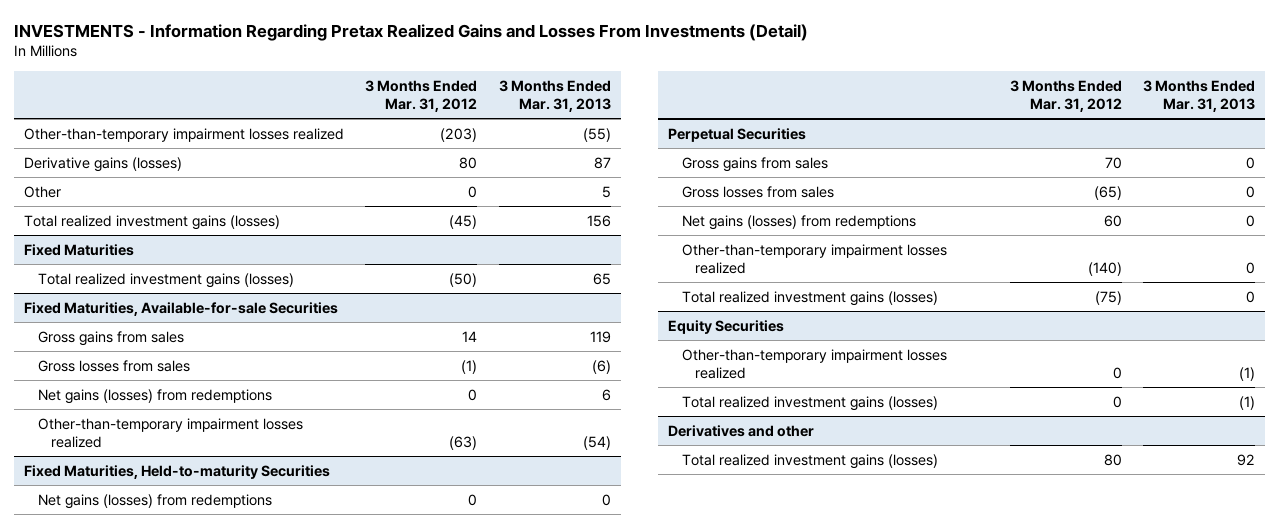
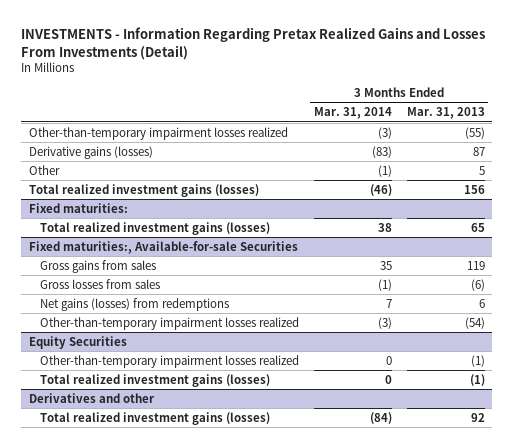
[365,79,478,113] 3 Months Ended Mar. 31, 2012 -> none
none -> [313,107,392,120] Mar. 31, 2014
[24,243,135,256] Fixed Maturities -> [28,202,128,213] Fixed maturities:
[24,301,339,316] Fixed Maturities, Available-for-sale Securities -> [28,240,298,254] Fixed maturities:, Available-for-sale Securities
[24,464,331,479] Fixed Maturities, Held-to-maturity Securities -> none
[37,493,272,509] Net gains (losses) from redemptions -> none
[668,127,807,142] Perpetual Securities -> none
[681,156,828,172] Gross gains from sales -> none
[681,185,834,198] Gross losses from sales -> none
[681,214,916,230] Net gains (losses) from redemptions -> none
[681,243,947,275] Other-than-temporary impairment losses realized -> none
[681,290,938,306] Total realized investment gains (losses) -> none

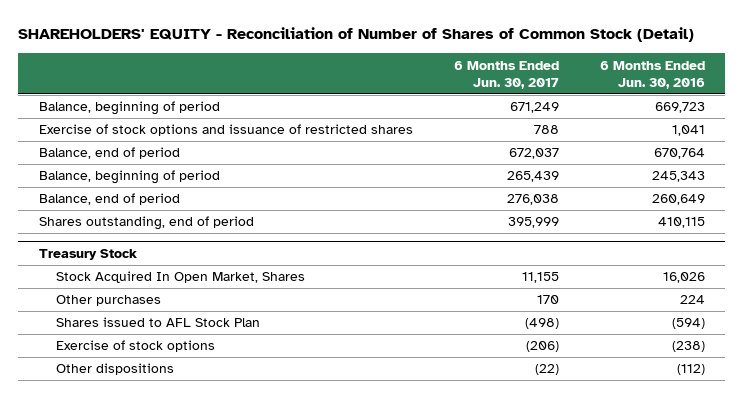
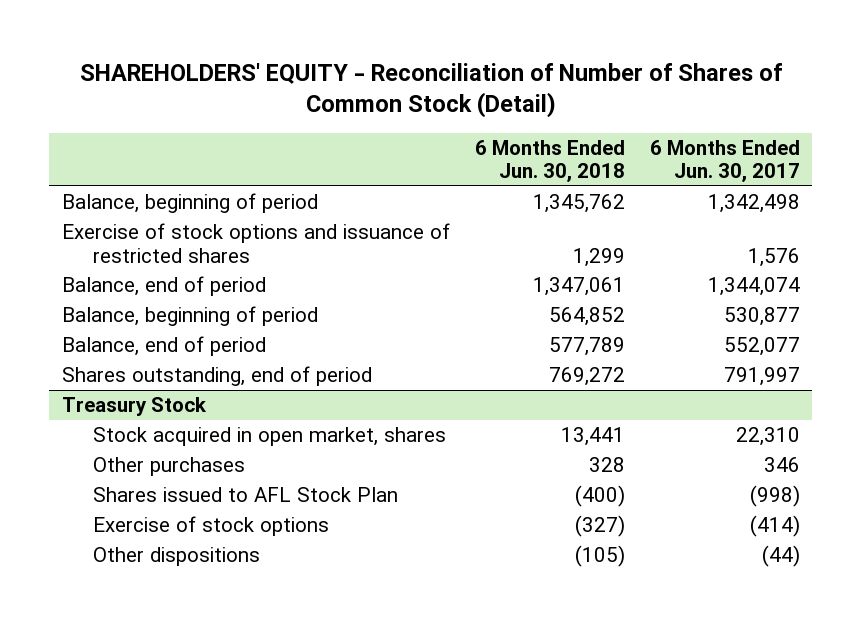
[599,60,705,89] 6 Months Ended Jun. 30, 2016 -> none
none -> [474,139,625,183] 6 Months Ended Jun. 30, 2018
[509,102,559,114] 671,249 -> [707,194,800,214] 1,342,498
[533,125,559,135] 788 -> [747,247,800,267] 1,576
[508,148,559,160] 672,037 -> [707,277,800,297] 1,344,074
[506,171,559,183] 265,439 -> [723,307,800,327] 530,877
[506,194,559,206] 276,038 -> [723,337,800,357] 552,077
[507,217,559,229] 395,999 -> [723,367,800,387] 791,997
[55,271,305,284] Stock Acquired In Open Market, Shares -> [93,427,447,447] Stock acquired in open market, shares
[521,272,559,284] 11,155 -> [735,427,800,447] 22,310
[536,295,559,305] 170 -> [763,457,800,473] 346
[524,318,559,330] (498) -> [749,485,800,508] (998)
[525,341,559,353] (206) -> [749,515,800,538] (414)
[534,364,559,376] (22) -> [761,545,800,568] (44)

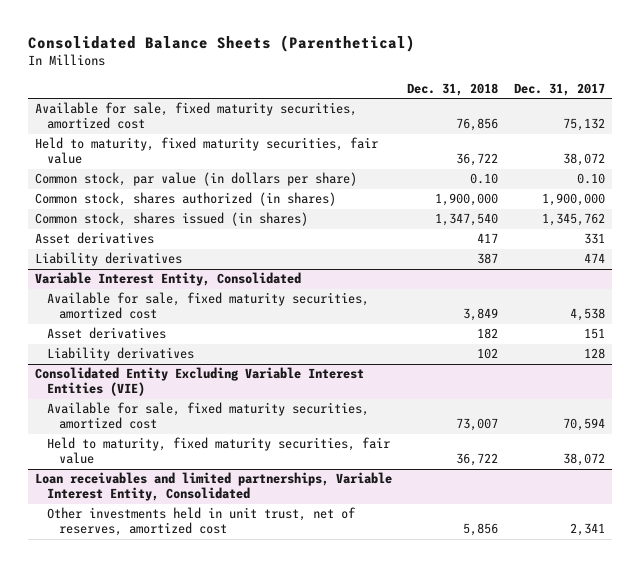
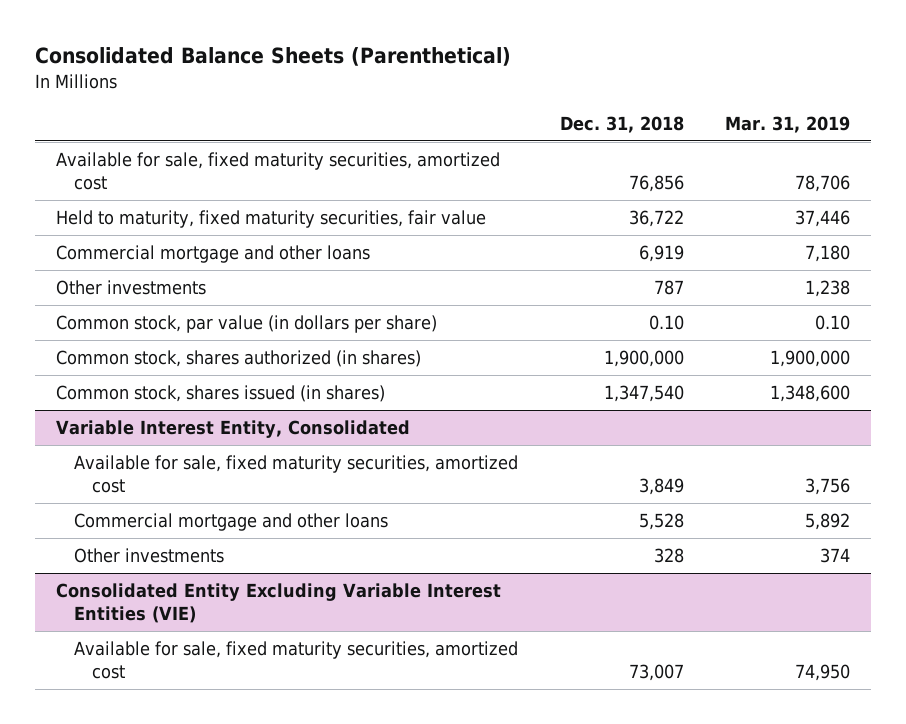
[513,82,605,96] Dec. 31, 2017 -> none
none -> [725,115,851,133] Mar. 31, 2019
none -> [55,245,370,264] Commercial mortgage and other loans
none -> [55,280,206,296] Other investments
[35,232,155,245] Asset derivatives -> none
[35,252,183,267] Liability derivatives -> none
[47,327,167,340] Asset derivatives -> none
[47,347,195,362] Liability derivatives -> none
none -> [73,513,388,532] Commercial mortgage and other loans
none -> [73,548,224,564] Other investments
[47,437,391,465] Held to maturity, fixed maturity securities, fair value -> none
[35,472,393,502] Loan receivables and limited partnerships, Variable Interest Entity, Consolidated -> none
[47,507,357,537] Other investments held in unit trust, net of reserves, amortized cost -> none

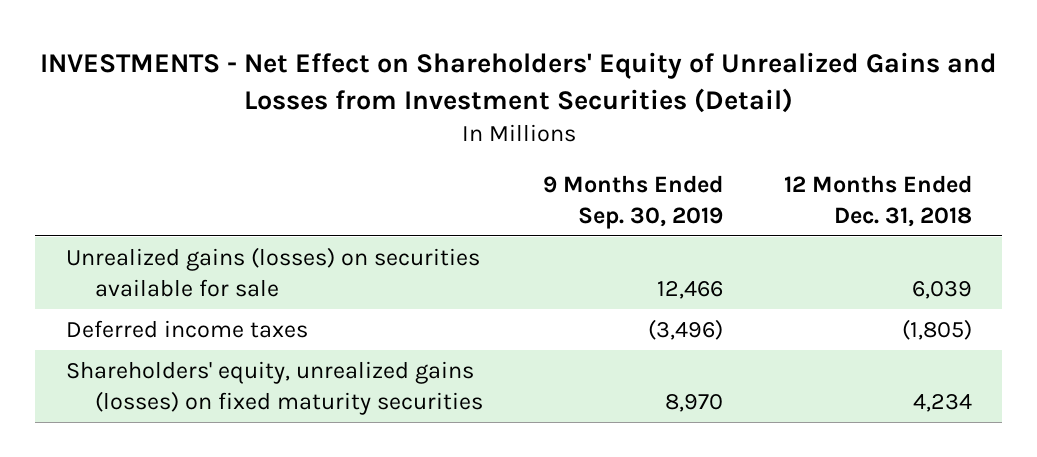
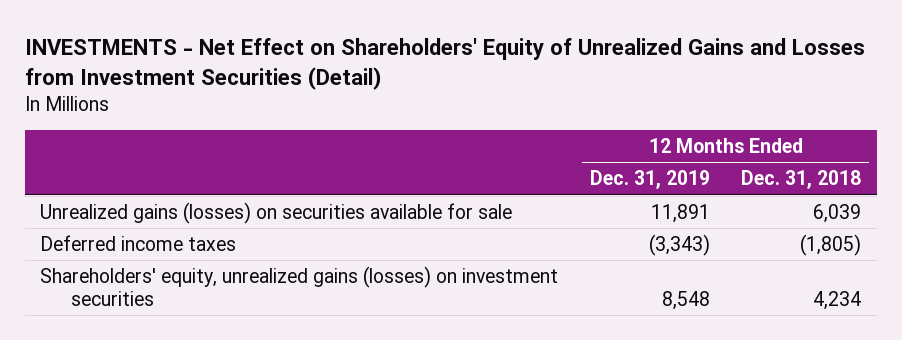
[543,175,724,229] 9 Months Ended Sep. 30, 2019 -> none
none -> [589,170,710,190] Dec. 31, 2019
[65,360,483,415] Shareholders' equity, unrealized gains (losses) on fixed maturity securities -> [40,266,559,307] Shareholders' equity, unrealized gains (losses) on investment securities

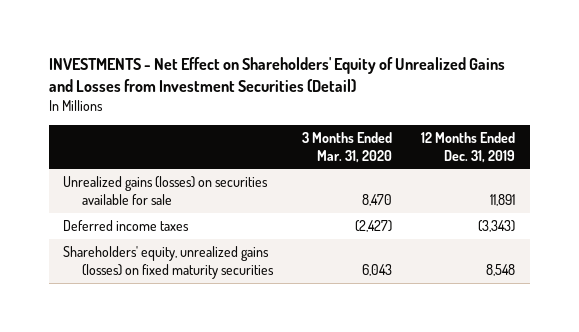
[741,170,862,190] Dec. 31, 2018 -> none
none -> [302,131,393,163] 3 Months Ended Mar. 31, 2020
[40,266,559,307] Shareholders' equity, unrealized gains (losses) on investment securities -> [63,245,275,279] Shareholders' equity, unrealized gains (losses) on fixed maturity securities

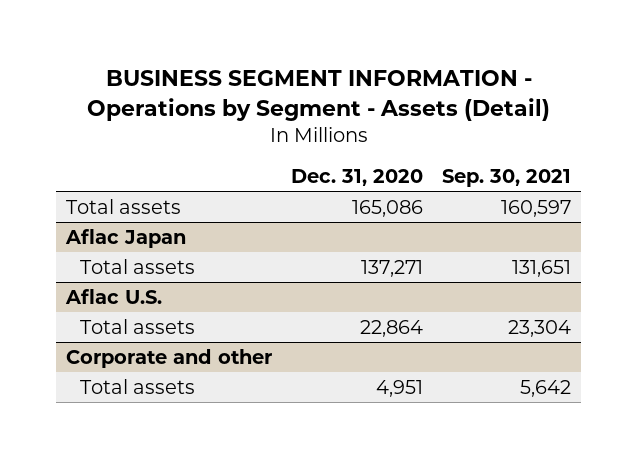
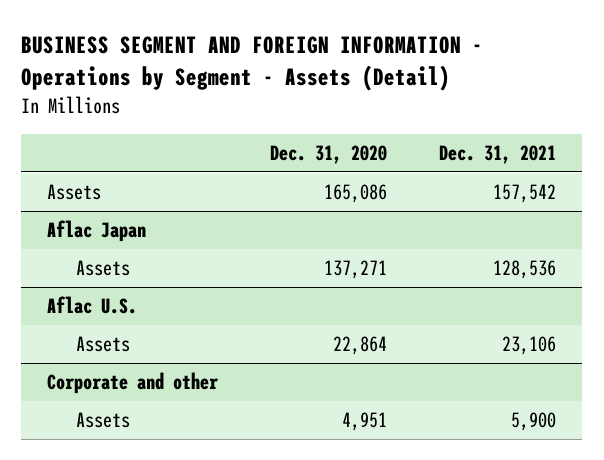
[86,70,550,122] BUSINESS SEGMENT INFORMATION - Operations by Segment - Assets (Detail) -> [21,36,484,92] BUSINESS SEGMENT AND FOREIGN INFORMATION - Operations by Segment - Assets (Detail)
[442,169,572,188] Sep. 30, 2021 -> none
none -> [439,144,557,164] Dec. 31, 2021
[65,198,181,214] Total assets -> [47,184,102,201] Assets
[80,258,196,274] Total assets -> [75,260,130,277] Assets
[80,318,196,334] Total assets -> [75,336,130,353] Assets
[80,378,196,394] Total assets -> [75,412,130,429] Assets

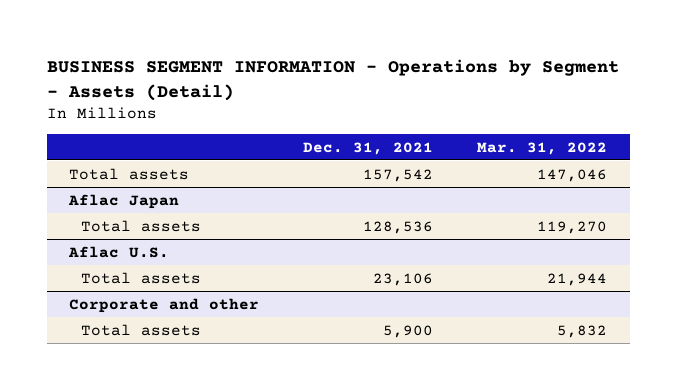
[21,36,484,92] BUSINESS SEGMENT AND FOREIGN INFORMATION - Operations by Segment - Assets (Detail) -> [46,58,619,101] BUSINESS SEGMENT INFORMATION - Operations by Segment - Assets (Detail)
[270,144,388,164] Dec. 31, 2020 -> none
none -> [477,141,608,155] Mar. 31, 2022
[47,184,102,201] Assets -> [69,167,190,180] Total assets
[75,260,130,277] Assets -> [81,219,202,232] Total assets
[75,336,130,353] Assets -> [81,271,202,284] Total assets
[75,412,130,429] Assets -> [81,323,202,336] Total assets

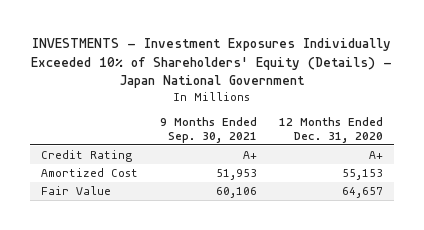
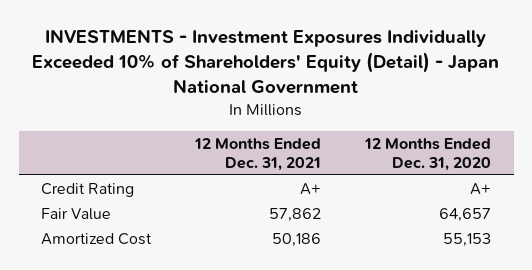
[30,38,392,88] INVESTMENTS - Investment Exposures Individually Exceeded 10% of Shareholders' Equity (Details) - Japan National Government -> [32,29,500,95] INVESTMENTS - Investment Exposures Individually Exceeded 10% of Shareholders' Equity (Detail) - Japan National Government
[159,116,257,143] 9 Months Ended Sep. 30, 2021 -> none
none -> [194,137,322,171] 12 Months Ended Dec. 31, 2021
[40,167,138,177] Amortized Cost -> [40,232,152,245] Amortized Cost

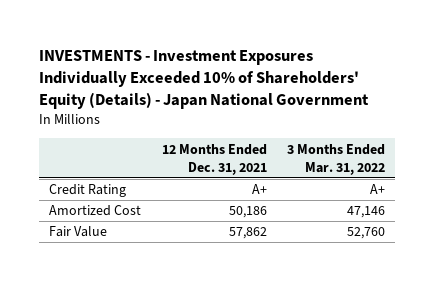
[32,29,500,95] INVESTMENTS - Investment Exposures Individually Exceeded 10% of Shareholders' Equity (Detail) - Japan National Government -> [39,50,370,110] INVESTMENTS - Investment Exposures Individually Exceeded 10% of Shareholders' Equity (Details) - Japan National Government
[364,137,492,171] 12 Months Ended Dec. 31, 2020 -> none
none -> [286,143,385,175] 3 Months Ended Mar. 31, 2022
[40,207,111,220] Fair Value -> [49,226,108,238] Fair Value

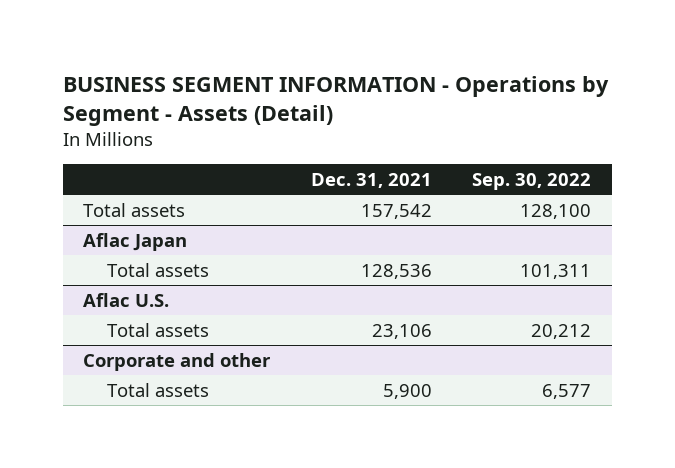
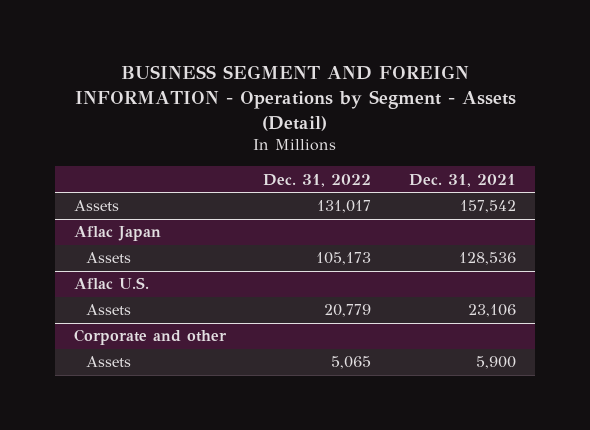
[63,75,610,126] BUSINESS SEGMENT INFORMATION - Operations by Segment - Assets (Detail) -> [74,65,516,131] BUSINESS SEGMENT AND FOREIGN INFORMATION - Operations by Segment - Assets (Detail)
[472,172,592,190] Sep. 30, 2022 -> none
none -> [263,173,372,187] Dec. 31, 2022
[83,202,186,217] Total assets -> [73,200,119,212] Assets
[107,262,210,277] Total assets -> [86,252,132,264] Assets
[107,322,210,337] Total assets -> [86,304,132,316] Assets
[107,382,210,397] Total assets -> [86,356,132,368] Assets

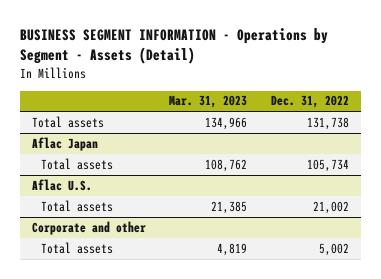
[74,65,516,131] BUSINESS SEGMENT AND FOREIGN INFORMATION - Operations by Segment - Assets (Detail) -> [20,28,329,65] BUSINESS SEGMENT INFORMATION - Operations by Segment - Assets (Detail)
[408,173,516,187] Dec. 31, 2021 -> none
none -> [169,95,248,109] Mar. 31, 2023
[73,200,119,212] Assets -> [31,115,104,128] Total assets
[317,200,372,214] 131,017 -> [306,116,349,130] 131,738
[86,252,132,264] Assets -> [41,157,114,170] Total assets
[316,252,372,266] 105,173 -> [306,158,349,172] 105,734
[86,304,132,316] Assets -> [41,199,114,212] Total assets
[324,304,372,318] 20,779 -> [312,200,349,214] 21,002
[86,356,132,368] Assets -> [41,241,114,254] Total assets
[331,356,372,370] 5,065 -> [318,242,349,256] 5,002

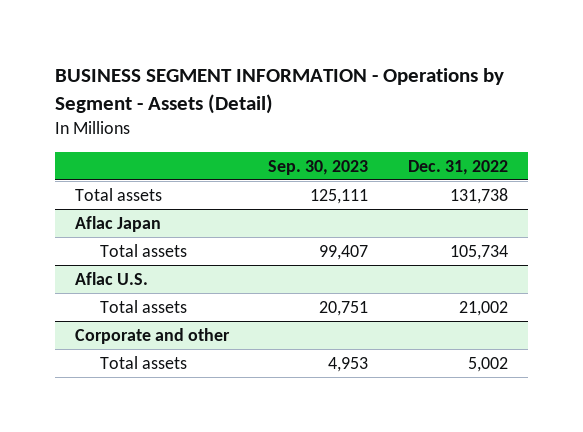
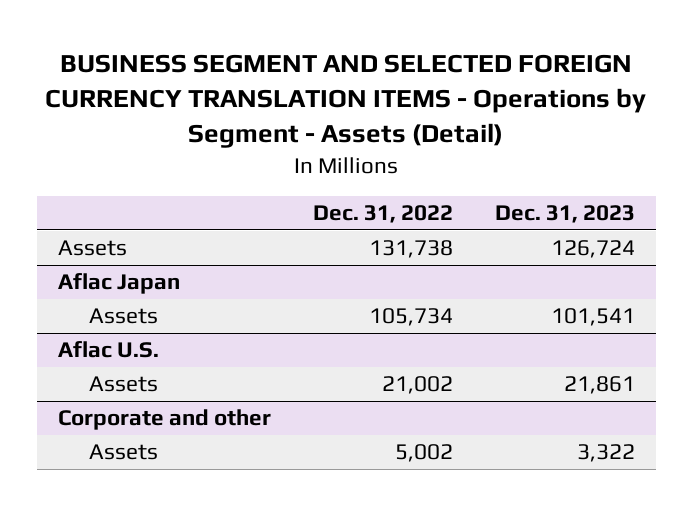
[54,68,504,115] BUSINESS SEGMENT INFORMATION - Operations by Segment - Assets (Detail) -> [45,53,647,149] BUSINESS SEGMENT AND SELECTED FOREIGN CURRENCY TRANSLATION ITEMS - Operations by Segment - Assets (Detail)
[268,159,369,175] Sep. 30, 2023 -> none
none -> [495,204,636,223] Dec. 31, 2023
[74,187,162,201] Total assets -> [57,240,127,257] Assets
[100,243,188,257] Total assets -> [88,308,158,325] Assets
[100,299,188,313] Total assets -> [88,376,158,393] Assets
[100,355,188,369] Total assets -> [88,444,158,461] Assets

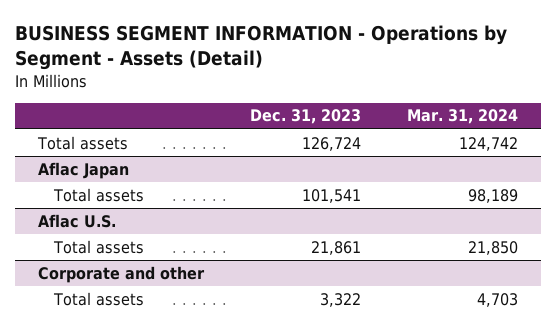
[45,53,647,149] BUSINESS SEGMENT AND SELECTED FOREIGN CURRENCY TRANSLATION ITEMS - Operations by Segment - Assets (Detail) -> [15,25,508,70] BUSINESS SEGMENT INFORMATION - Operations by Segment - Assets (Detail)
[312,204,453,223] Dec. 31, 2022 -> none
none -> [407,109,519,125] Mar. 31, 2024
[57,240,127,257] Assets -> [37,135,129,150] Total assets
[88,308,158,325] Assets -> [52,187,144,202] Total assets
[88,376,158,393] Assets -> [52,239,144,254] Total assets
[88,444,158,461] Assets -> [52,291,144,306] Total assets

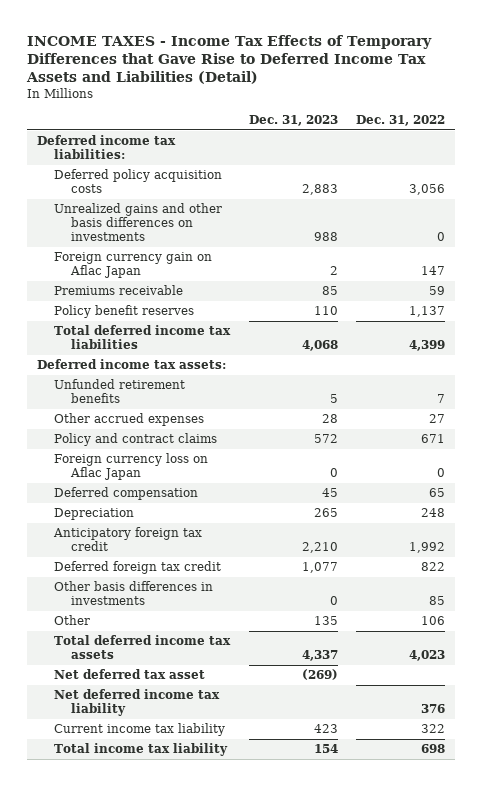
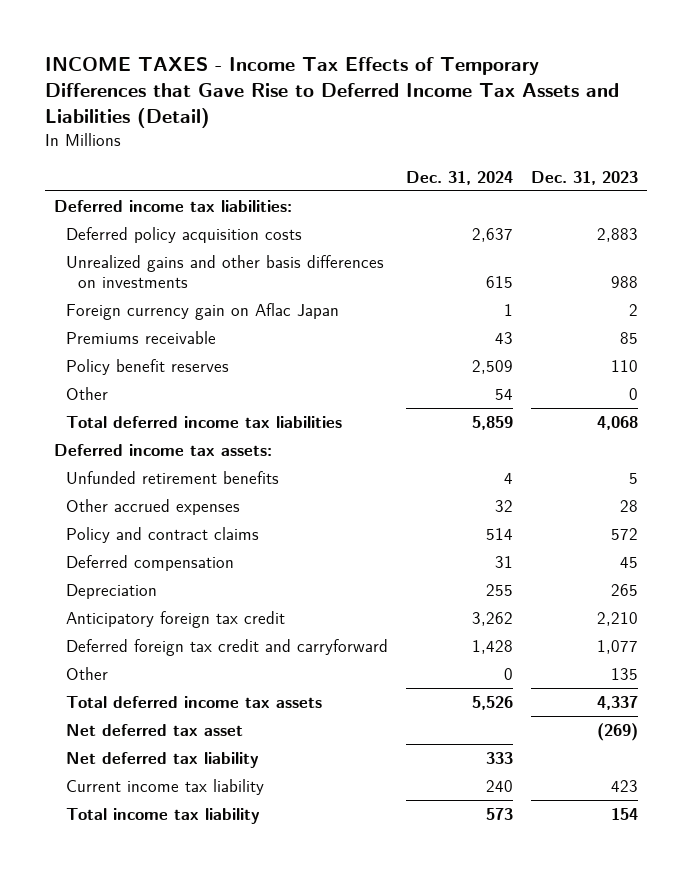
[356,115,446,127] Dec. 31, 2022 -> none
none -> [405,170,513,185] Dec. 31, 2024
none -> [65,387,108,401] Other
[53,453,208,481] Foreign currency loss on Aflac Japan -> none
[53,581,213,606] Other basis differences in investments -> none
[53,561,221,575] Deferred foreign tax credit -> [65,639,388,657] Deferred foreign tax credit and carryforward
[53,689,220,717] Net deferred income tax liability -> [65,752,259,769] Net deferred tax liability

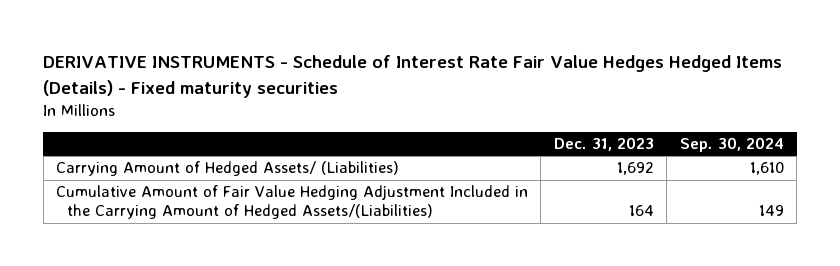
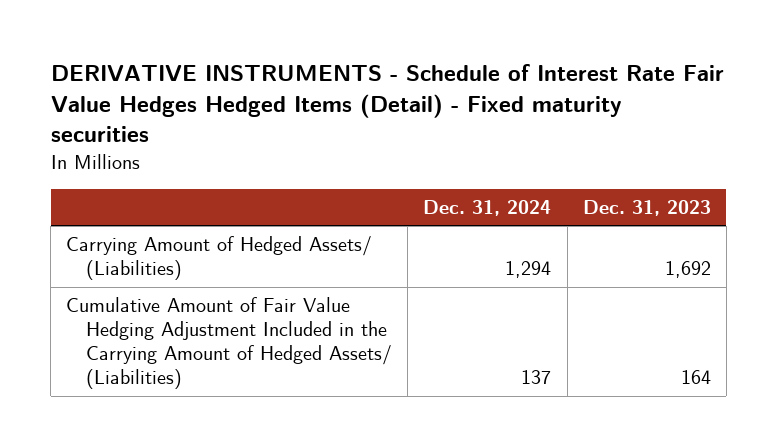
[43,55,783,98] DERIVATIVE INSTRUMENTS - Schedule of Interest Rate Fair Value Hedges Hedged Items (Details) - Fixed maturity securities -> [50,64,724,143] DERIVATIVE INSTRUMENTS - Schedule of Interest Rate Fair Value Hedges Hedged Items (Detail) - Fixed maturity securities
[679,137,784,153] Sep. 30, 2024 -> none
none -> [423,199,552,216] Dec. 31, 2024
[56,185,529,220] Cumulative Amount of Fair Value Hedging Adjustment Included in the Carrying Amount of Hedged Assets/(Liabilities) -> [66,297,393,390] Cumulative Amount of Fair Value Hedging Adjustment Included in the Carrying Amount of Hedged Assets/ (Liabilities)

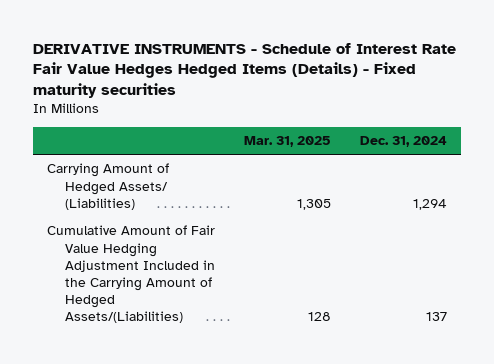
[50,64,724,143] DERIVATIVE INSTRUMENTS - Schedule of Interest Rate Fair Value Hedges Hedged Items (Detail) - Fixed maturity securities -> [32,42,456,99] DERIVATIVE INSTRUMENTS - Schedule of Interest Rate Fair Value Hedges Hedged Items (Details) - Fixed maturity securities
[582,199,711,216] Dec. 31, 2023 -> none
none -> [244,135,332,147] Mar. 31, 2025
[66,297,393,390] Cumulative Amount of Fair Value Hedging Adjustment Included in the Carrying Amount of Hedged Assets/ (Liabilities) -> [47,225,216,324] Cumulative Amount of Fair Value Hedging Adjustment Included in the Carrying Amount of Hedged Assets/(Liabilities)

